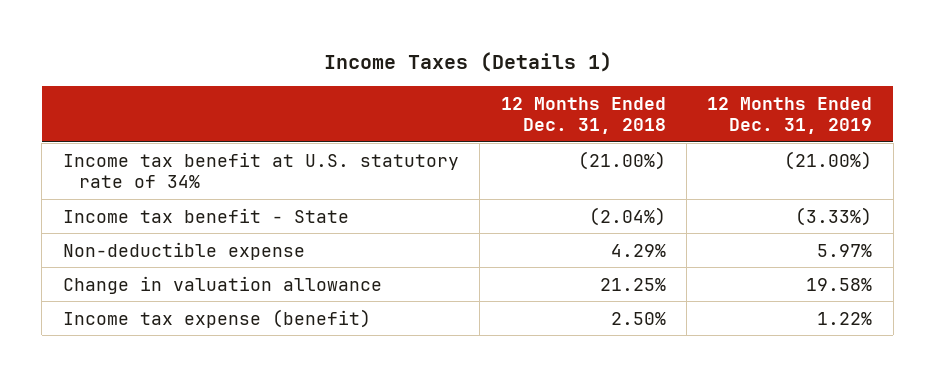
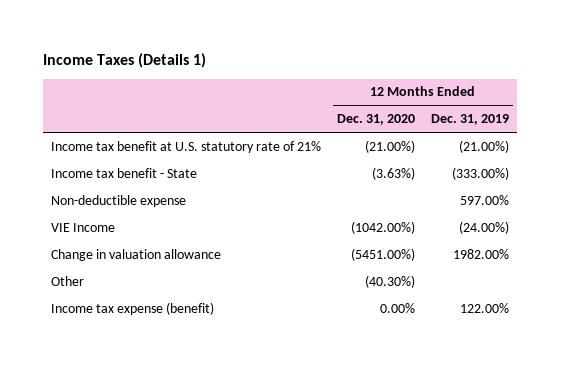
[500,96,666,135] 12 Months Ended Dec. 31, 2018 -> none
none -> [337,114,416,126] Dec. 31, 2020
[62,151,459,188] Income tax benefit at U.S. statutory rate of 34% -> [51,140,322,153] Income tax benefit at U.S. statutory rate of 21%
[795,206,873,226] (3.33%) -> [452,166,510,180] (333.00%)
[817,243,873,257] 5.97% -> [460,194,510,205] 597.00%
none -> [51,222,116,232] VIE Income
[806,277,873,291] 19.58% -> [453,248,510,259] 1982.00%
none -> [51,275,85,286] Other
[817,311,873,325] 1.22% -> [460,302,510,313] 122.00%

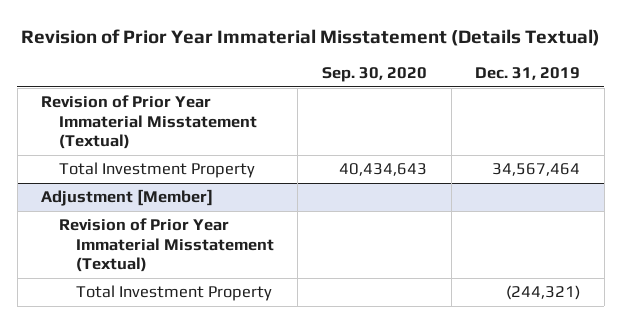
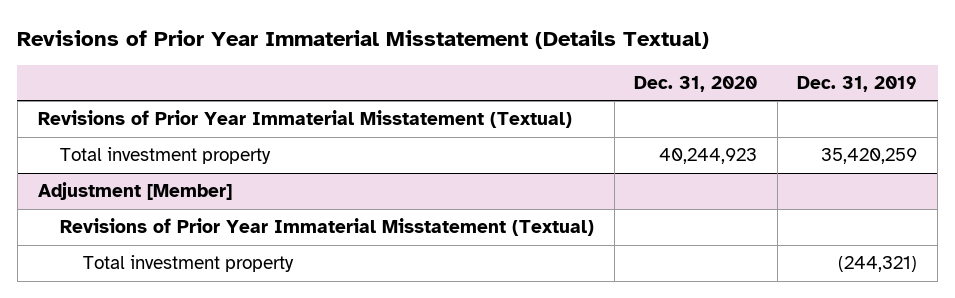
[20,28,600,46] Revision of Prior Year Immaterial Misstatement (Details Textual) -> [17,30,710,50] Revisions of Prior Year Immaterial Misstatement (Details Textual)
[322,67,428,83] Sep. 30, 2020 -> none
none -> [634,75,758,92] Dec. 31, 2020
[41,95,257,150] Revision of Prior Year Immaterial Misstatement (Textual) -> [37,110,572,129] Revisions of Prior Year Immaterial Misstatement (Textual)
[58,162,255,179] Total Investment Property -> [60,147,272,165] Total investment property
[492,163,581,177] 34,567,464 -> [821,148,918,165] 35,420,259
[58,218,274,273] Revision of Prior Year Immaterial Misstatement (Textual) -> [60,218,595,237] Revisions of Prior Year Immaterial Misstatement (Textual)
[75,285,272,302] Total Investment Property -> [82,255,294,273] Total investment property

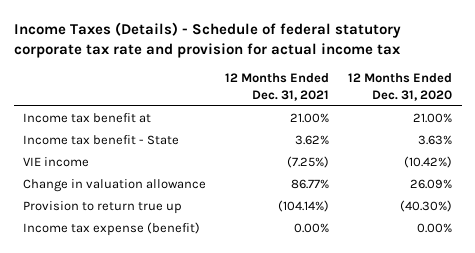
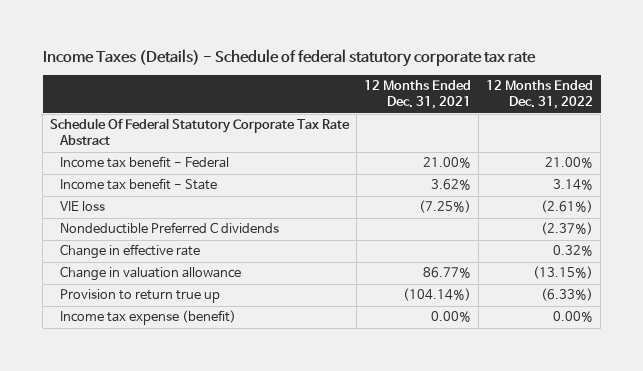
[13,21,401,59] Income Taxes (Details) - Schedule of federal statutory corporate tax rate and provision for actual income tax -> [42,49,536,68] Income Taxes (Details) - Schedule of federal statutory corporate tax rate
[348,73,453,102] 12 Months Ended Dec. 31, 2020 -> none
none -> [486,80,594,110] 12 Months Ended Dec. 31, 2022
none -> [50,118,351,146] Schedule Of Federal Statutory Corporate Tax Rate Abstract
[23,113,152,124] Income tax benefit at -> [59,156,229,169] Income tax benefit - Federal
[23,157,90,168] VIE income -> [59,201,105,212] VIE loss
none -> [59,222,279,235] Nondeductible Preferred C dividends
none -> [59,244,200,260] Change in effective rate

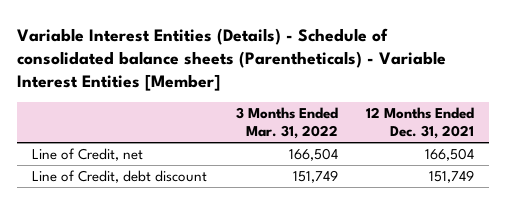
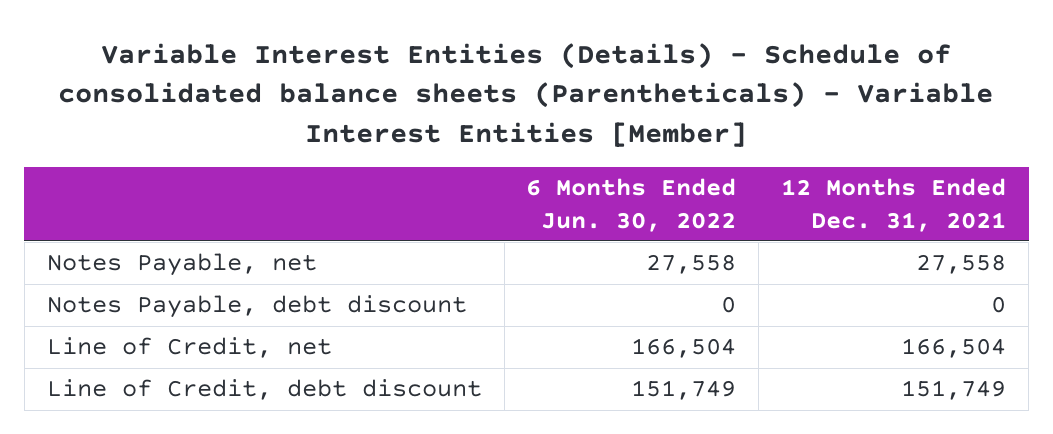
[235,107,338,140] 3 Months Ended Mar. 31, 2022 -> none
none -> [526,178,737,232] 6 Months Ended Jun. 30, 2022
none -> [46,253,317,277] Notes Payable, net
none -> [46,295,467,319] Notes Payable, debt discount

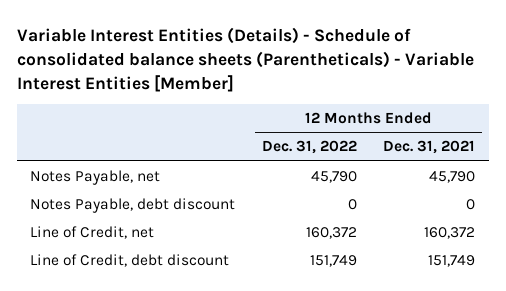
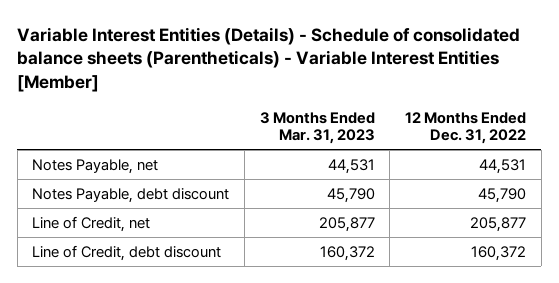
[383,140,476,155] Dec. 31, 2021 -> none
none -> [259,111,375,145] 3 Months Ended Mar. 31, 2023
[310,170,357,183] 45,790 -> [479,158,527,174] 44,531
[347,198,357,210] 0 -> [478,187,527,203] 45,790
[305,226,357,239] 160,372 -> [470,216,527,232] 205,877
[309,254,357,267] 151,749 -> [471,245,527,261] 160,372

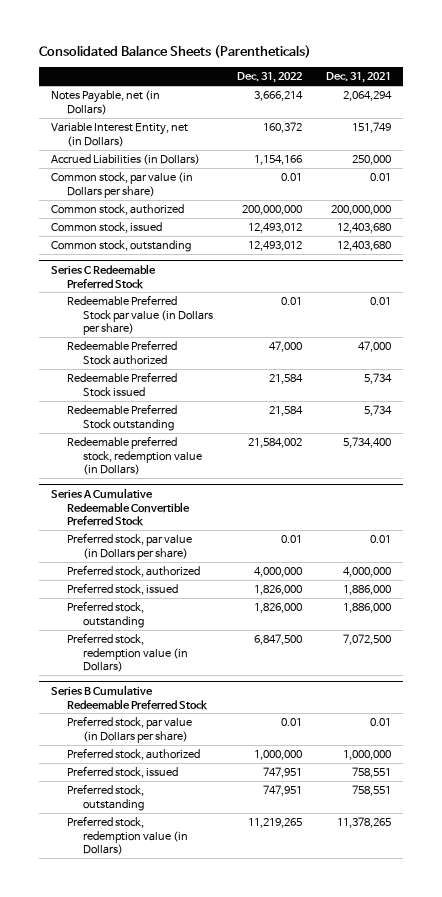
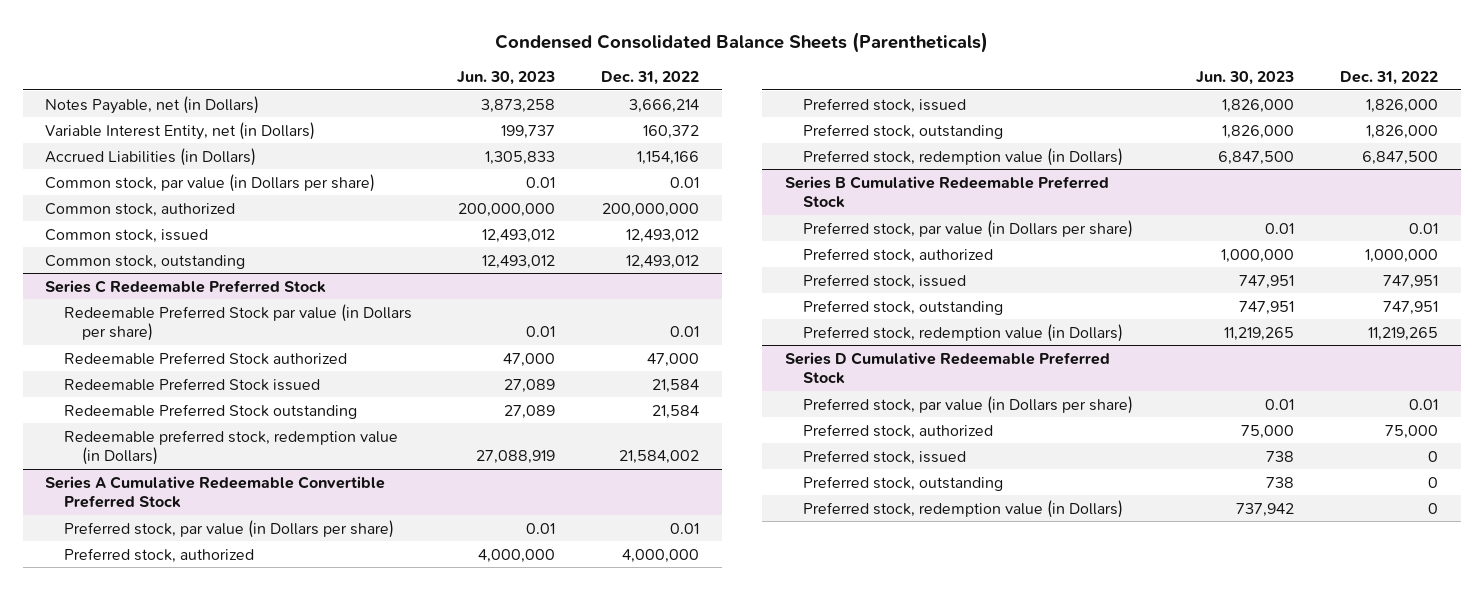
[38,44,311,58] Consolidated Balance Sheets (Parentheticals) -> [494,31,988,53] Condensed Consolidated Balance Sheets (Parentheticals)
[326,72,392,84] Dec. 31, 2021 -> none
none -> [457,71,556,86] Jun. 30, 2023
none -> [784,351,1110,384] Series D Cumulative Redeemable Preferred Stock
none -> [802,395,1133,414] Preferred stock, par value (in Dollars per share)
none -> [802,423,993,439] Preferred stock, authorized
none -> [802,449,966,465] Preferred stock, issued
none -> [802,475,1003,491] Preferred stock, outstanding
none -> [802,499,1123,518] Preferred stock, redemption value (in Dollars)

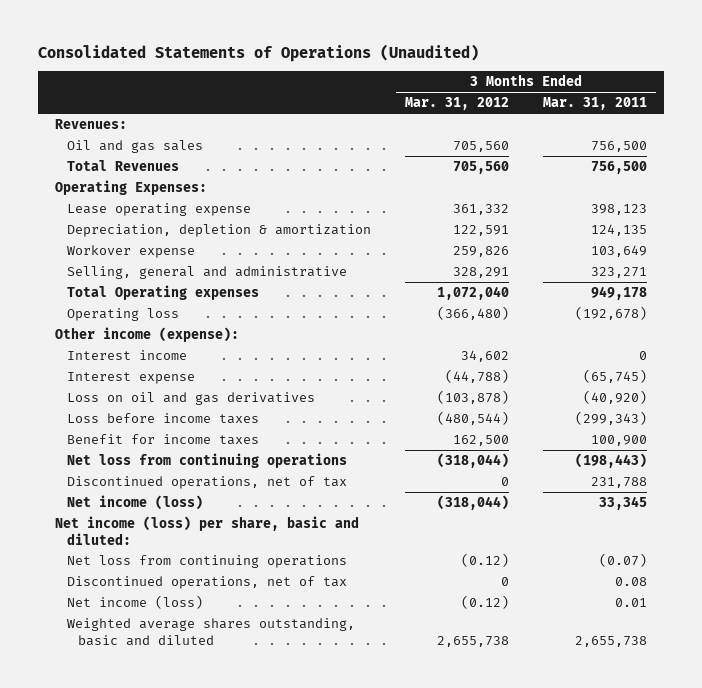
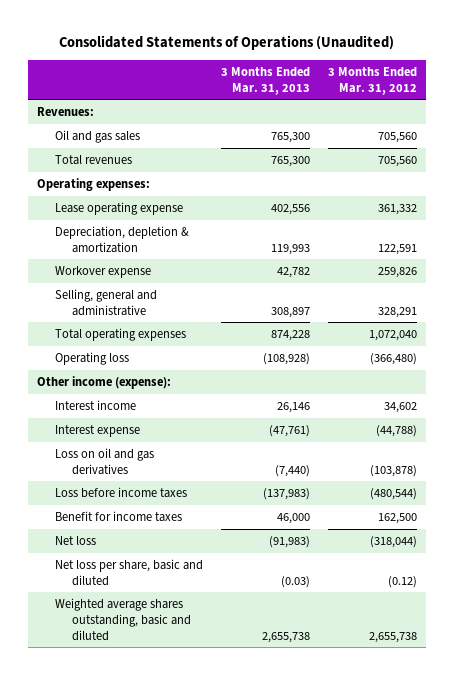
[543,97,648,111] Mar. 31, 2011 -> none
none -> [220,66,310,95] 3 Months Ended Mar. 31, 2013
[66,159,179,171] Total Revenues -> [54,154,132,165] Total revenues
[55,179,208,195] Operating Expenses: -> [36,177,150,191] Operating expenses:
[66,284,259,300] Total Operating expenses -> [54,327,186,341] Total operating expenses
[66,452,347,468] Net loss from continuing operations -> none
[66,475,347,489] Discontinued operations, net of tax -> none
[55,515,360,545] Net income (loss) per share, basic and diluted: -> none
[66,554,347,568] Net loss from continuing operations -> none
[66,575,347,589] Discontinued operations, net of tax -> none
[66,494,203,510] Net income (loss) -> [54,535,96,545] Net loss
[66,594,203,609] Net income (loss) -> [54,558,203,586] Net loss per share, basic and diluted

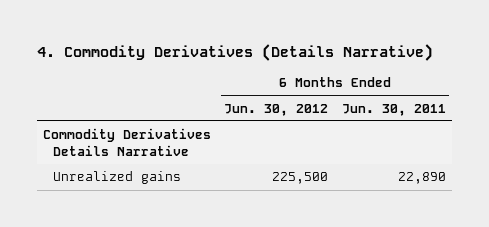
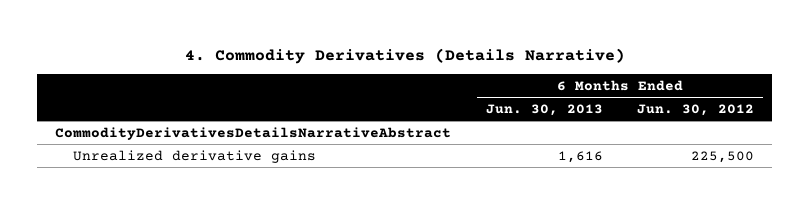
[341,103,446,116] Jun. 30, 2011 -> none
none -> [485,103,603,116] Jun. 30, 2013
[43,128,212,156] Commodity Derivatives Details Narrative -> [54,126,451,140] CommodityDerivativesDetailsNarrativeAbstract
[53,171,182,185] Unrealized gains -> [72,149,316,163] Unrealized derivative gains

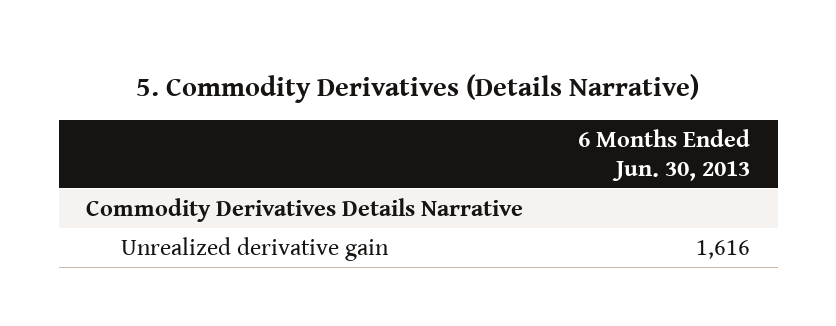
[184,47,625,64] 4. Commodity Derivatives (Details Narrative) -> [136,73,700,103] 5. Commodity Derivatives (Details Narrative)
[637,103,755,116] Jun. 30, 2012 -> none
[54,126,451,140] CommodityDerivativesDetailsNarrativeAbstract -> none
none -> [86,197,524,222] Commodity Derivatives Details Narrative
[72,149,316,163] Unrealized derivative gains -> [120,236,389,261] Unrealized derivative gain

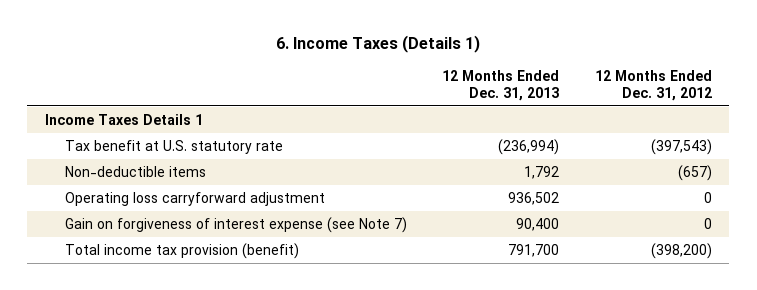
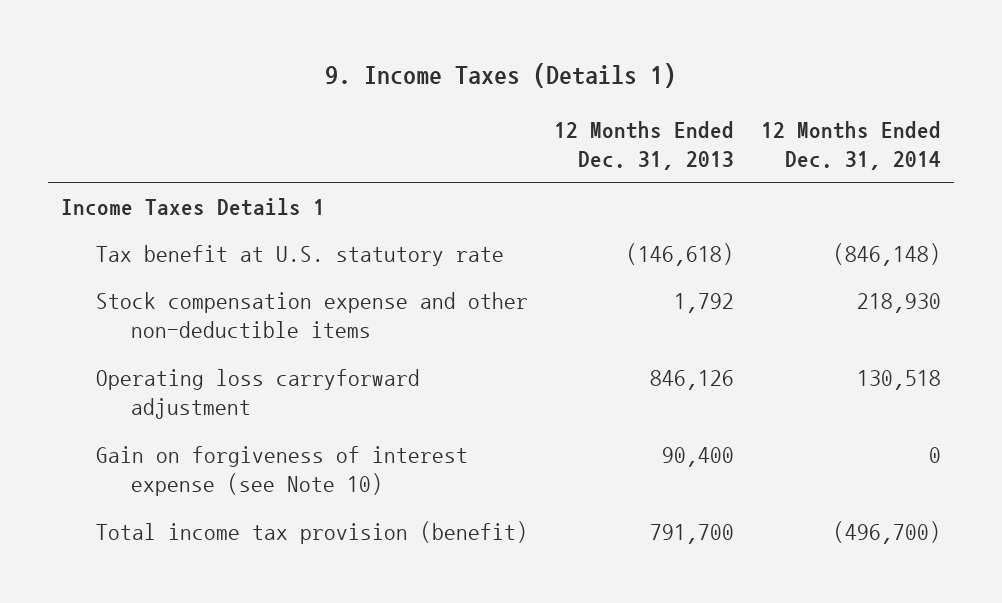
[276,35,481,54] 6. Income Taxes (Details 1) -> [325,63,677,89] 9. Income Taxes (Details 1)
[594,69,712,101] 12 Months Ended Dec. 31, 2012 -> none
none -> [761,120,942,171] 12 Months Ended Dec. 31, 2014
[498,138,560,155] (236,994) -> [626,242,735,266] (146,618)
[64,165,206,177] Non-deductible items -> [95,291,528,339] Stock compensation expense and other non-deductible items
[508,191,560,205] 936,502 -> [650,369,735,390] 846,126
[64,216,407,233] Gain on forgiveness of interest expense (see Note 7) -> [95,445,468,497] Gain on forgiveness of interest expense (see Note 10)

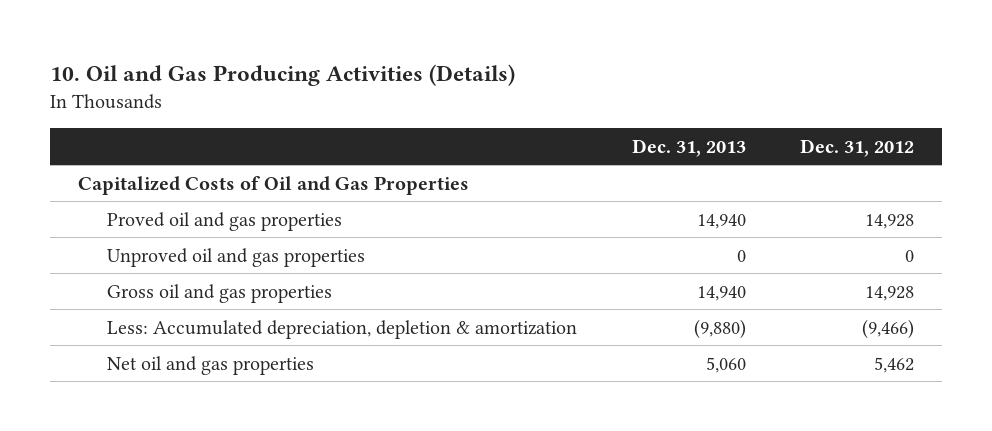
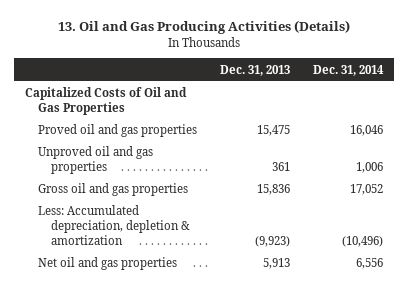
[50,64,516,87] 10. Oil and Gas Producing Activities (Details) -> [57,20,350,35] 13. Oil and Gas Producing Activities (Details)
[800,138,915,157] Dec. 31, 2012 -> none
none -> [312,64,384,76] Dec. 31, 2014
[696,213,746,229] 14,940 -> [256,125,290,137] 15,475
[736,249,746,262] 0 -> [271,162,290,172] 361
[696,285,746,301] 14,940 -> [256,184,290,196] 15,836
[693,318,746,339] (9,880) -> [254,235,290,247] (9,923)
[705,356,746,373] 5,060 -> [262,258,290,270] 5,913

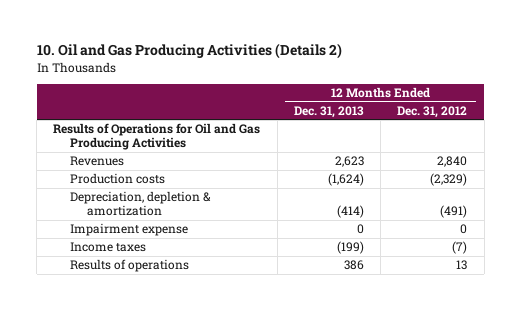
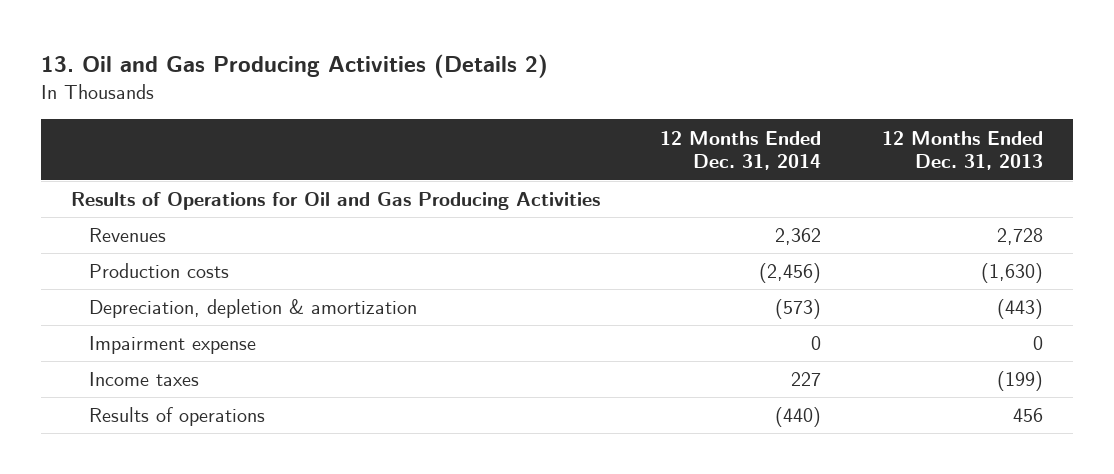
[36,43,342,60] 10. Oil and Gas Producing Activities (Details 2) -> [40,54,548,79] 13. Oil and Gas Producing Activities (Details 2)
[397,105,468,118] Dec. 31, 2012 -> none
none -> [660,130,822,171] 12 Months Ended Dec. 31, 2014
[334,156,364,168] 2,623 -> [996,228,1043,246] 2,728
[327,173,364,187] (1,624) -> [980,263,1043,284] (1,630)
[336,205,364,219] (414) -> [996,299,1043,320] (443)
[343,260,364,271] 386 -> [1012,408,1043,423] 456

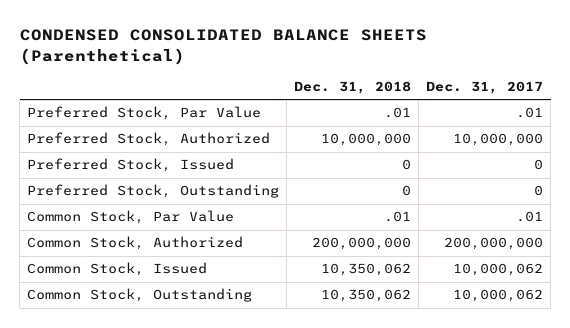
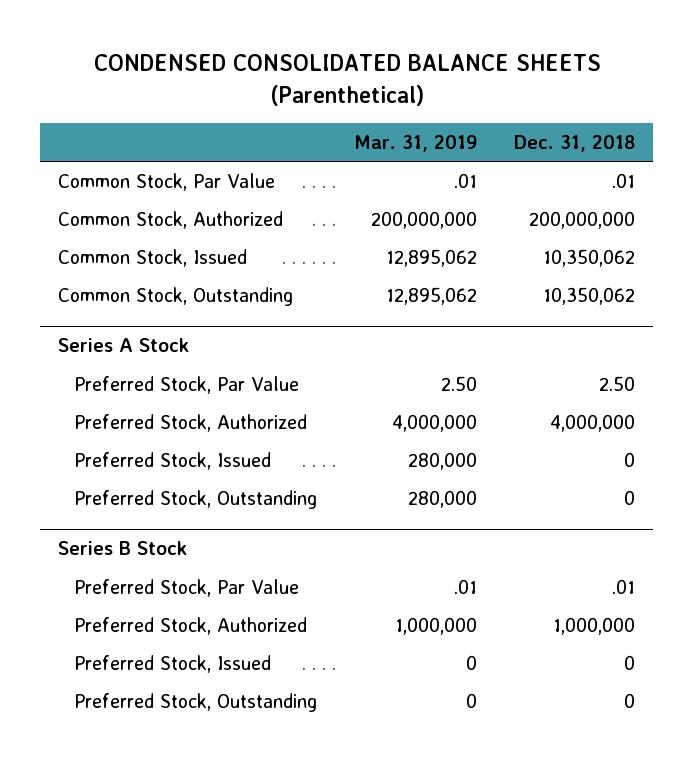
[426,81,544,95] Dec. 31, 2017 -> none
none -> [354,134,478,152] Mar. 31, 2019
[27,106,262,121] Preferred Stock, Par Value -> none
[27,132,271,147] Preferred Stock, Authorized -> none
[27,158,235,173] Preferred Stock, Issued -> none
[27,184,280,199] Preferred Stock, Outstanding -> none
none -> [58,338,190,353] Series A Stock
none -> [74,375,300,394] Preferred Stock, Par Value
none -> [74,413,308,432] Preferred Stock, Authorized
none -> [74,451,272,470] Preferred Stock, Issued
none -> [74,489,318,509] Preferred Stock, Outstanding
none -> [58,541,188,556] Series B Stock
none -> [74,578,300,597] Preferred Stock, Par Value
none -> [74,616,308,635] Preferred Stock, Authorized
none -> [74,654,272,673] Preferred Stock, Issued
none -> [74,692,318,712] Preferred Stock, Outstanding

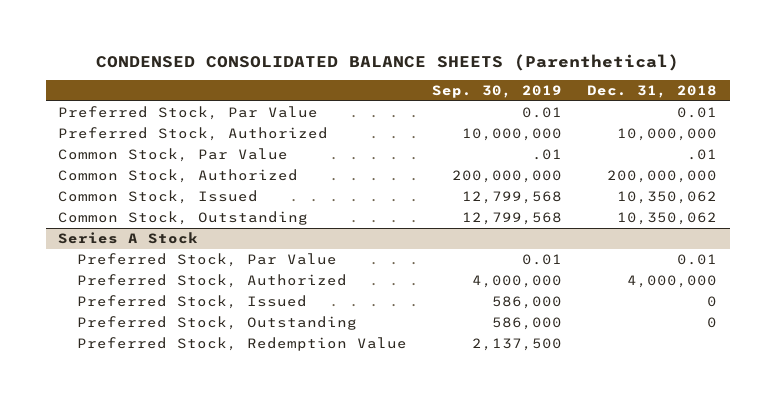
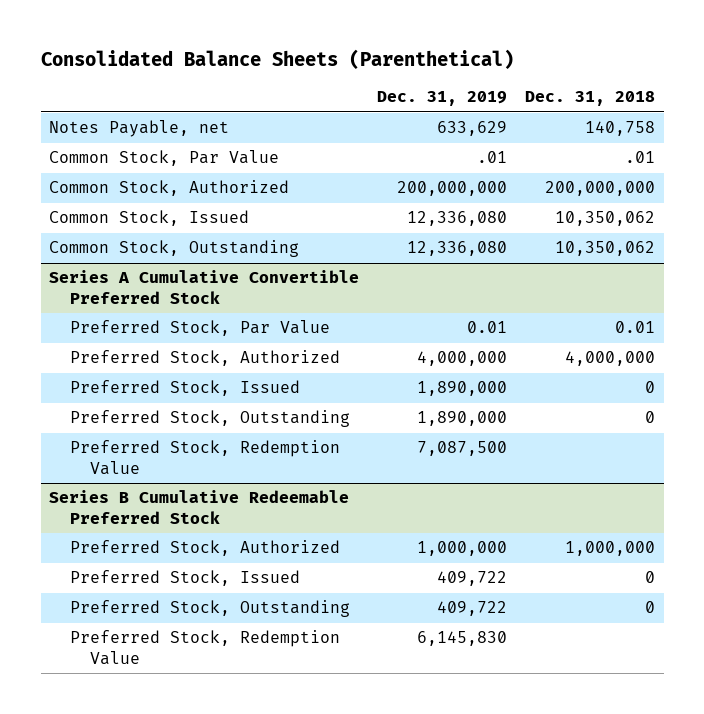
[95,53,679,71] CONDENSED CONSOLIDATED BALANCE SHEETS (Parenthetical) -> [40,48,514,69] Consolidated Balance Sheets (Parenthetical)
[431,85,562,99] Sep. 30, 2019 -> none
none -> [377,91,508,107] Dec. 31, 2019
[58,106,319,121] Preferred Stock, Par Value -> none
[58,127,329,142] Preferred Stock, Authorized -> none
none -> [49,120,230,138] Notes Payable, net
[58,232,199,245] Series A Stock -> [49,270,360,304] Series A Cumulative Convertible Preferred Stock
none -> [49,490,350,524] Series B Cumulative Redeemable Preferred Stock
none -> [69,540,340,557] Preferred Stock, Authorized
none -> [69,570,300,587] Preferred Stock, Issued
none -> [69,600,350,618] Preferred Stock, Outstanding
none -> [69,630,340,665] Preferred Stock, Redemption Value

